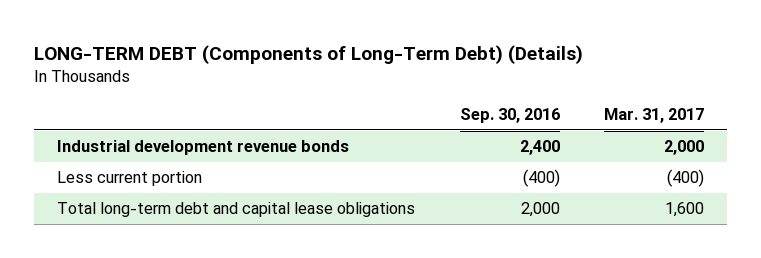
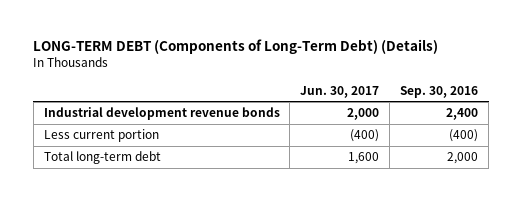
[604,108,705,124] Mar. 31, 2017 -> none
none -> [300,85,380,98] Jun. 30, 2017
[56,202,415,218] Total long-term debt and capital lease obligations -> [43,151,161,165] Total long-term debt

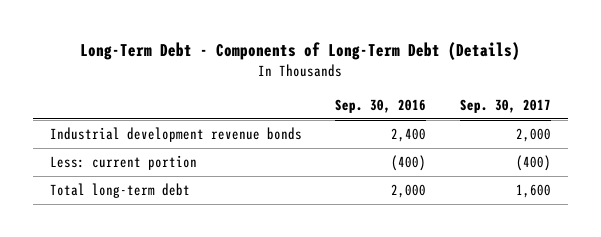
[33,39,439,55] LONG-TERM DEBT (Components of Long-Term Debt) (Details) -> [80,41,521,60] Long-Term Debt - Components of Long-Term Debt (Details)
[300,85,380,98] Jun. 30, 2017 -> none
none -> [459,98,551,113] Sep. 30, 2017
[43,129,159,143] Less current portion -> [49,155,197,171] Less: current portion

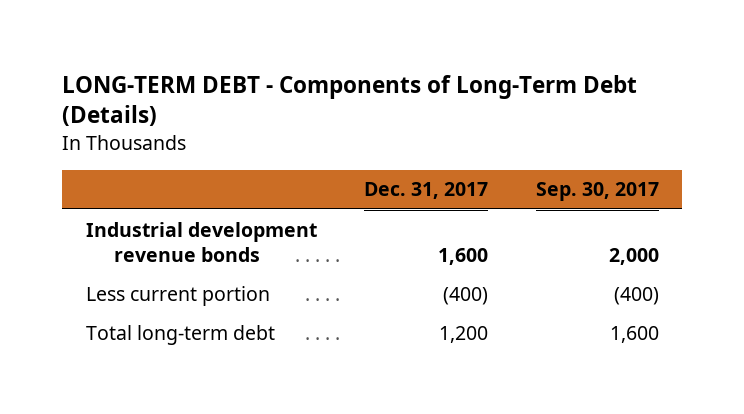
[80,41,521,60] Long-Term Debt - Components of Long-Term Debt (Details) -> [61,74,637,127] LONG-TERM DEBT - Components of Long-Term Debt (Details)
[335,98,427,113] Sep. 30, 2016 -> none
none -> [364,182,489,200] Dec. 31, 2017
[49,155,197,171] Less: current portion -> [85,285,270,306] Less current portion

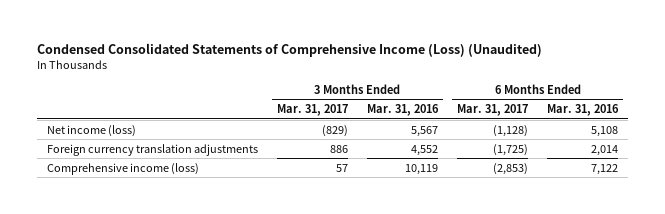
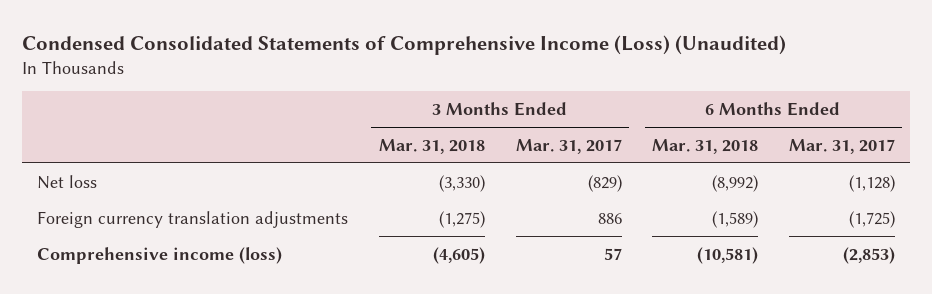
[367,104,440,117] Mar. 31, 2016 -> none
[547,104,620,117] Mar. 31, 2016 -> none
none -> [378,138,485,154] Mar. 31, 2018
none -> [652,138,759,154] Mar. 31, 2018
[46,124,136,137] Net income (loss) -> [37,174,98,189] Net loss

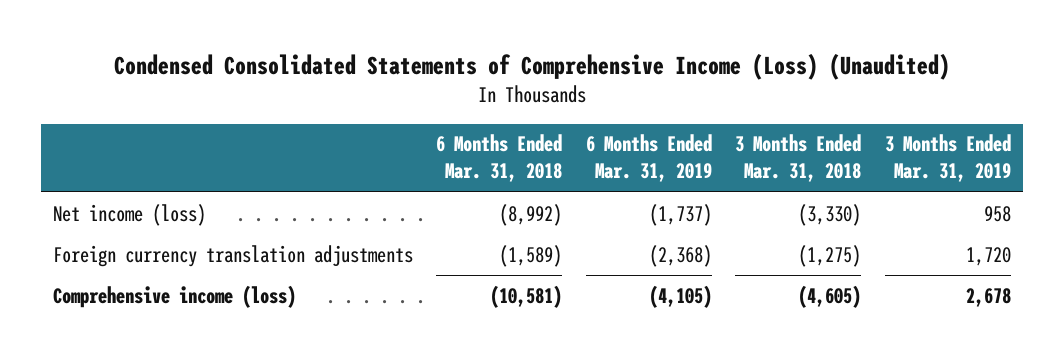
[515,138,622,154] Mar. 31, 2017 -> none
[788,138,895,154] Mar. 31, 2017 -> none
none -> [585,134,712,183] 6 Months Ended Mar. 31, 2019
none -> [884,134,1011,183] 3 Months Ended Mar. 31, 2019
[37,174,98,189] Net loss -> [52,203,206,226] Net income (loss)

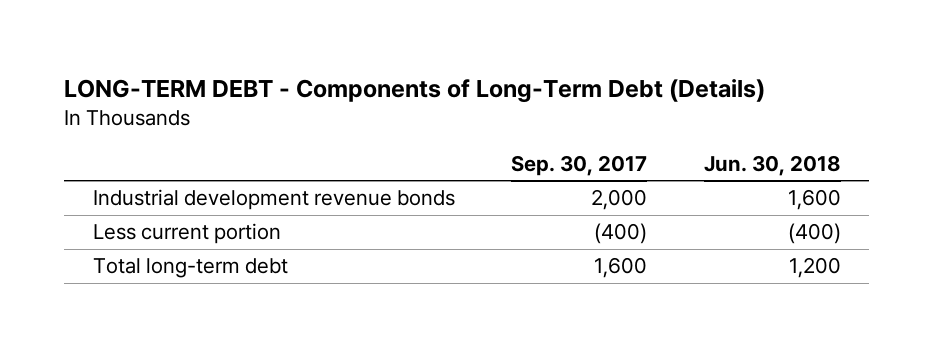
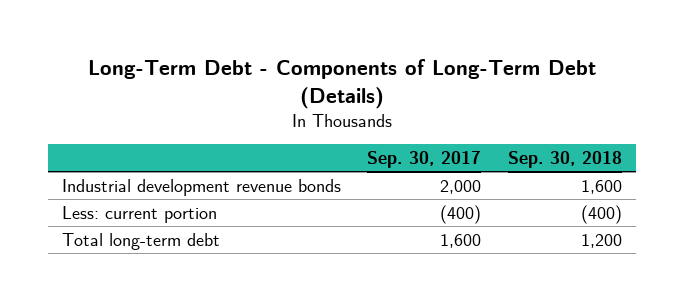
[64,78,766,103] LONG-TERM DEBT - Components of Long-Term Debt (Details) -> [87,59,596,109] Long-Term Debt - Components of Long-Term Debt (Details)
[703,154,841,176] Jun. 30, 2018 -> none
none -> [508,150,623,168] Sep. 30, 2018
[92,223,281,245] Less current portion -> [61,205,217,223] Less: current portion

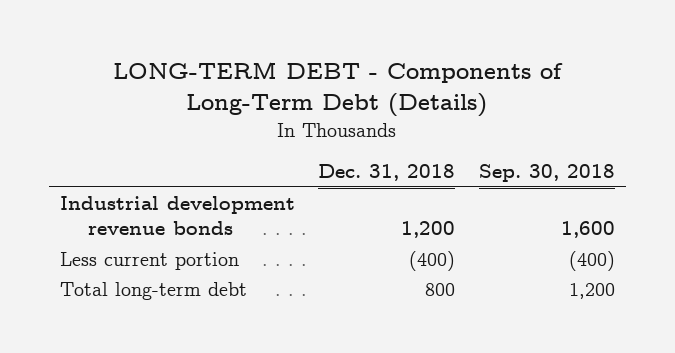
[87,59,596,109] Long-Term Debt - Components of Long-Term Debt (Details) -> [113,62,564,117] LONG-TERM DEBT - Components of Long-Term Debt (Details)
[367,150,482,168] Sep. 30, 2017 -> none
none -> [318,164,456,182] Dec. 31, 2018
[61,205,217,223] Less: current portion -> [60,252,240,271] Less current portion

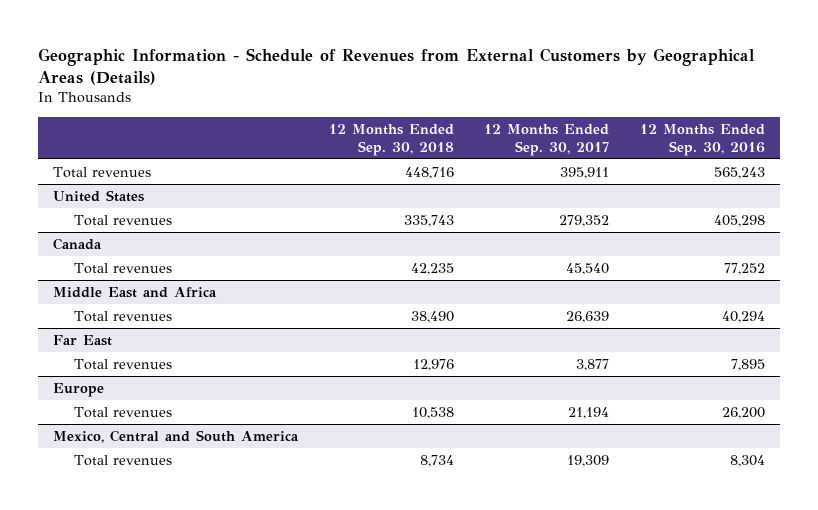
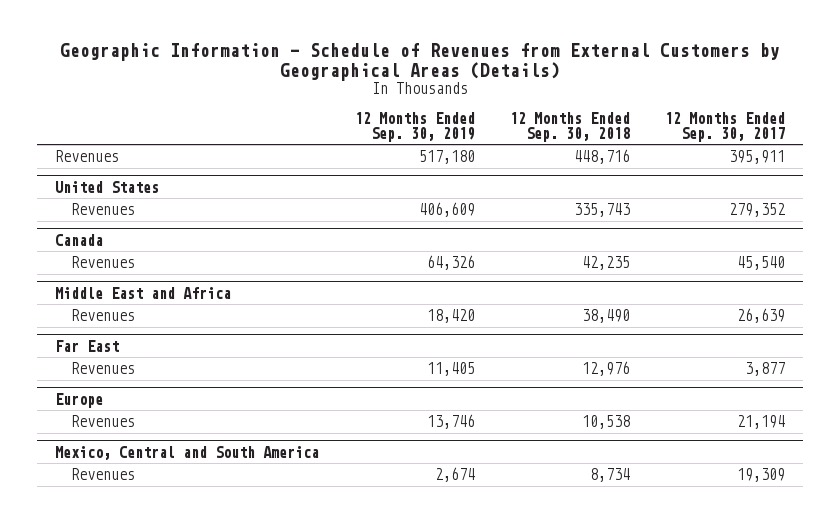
[639,123,765,156] 12 Months Ended Sep. 30, 2016 -> none
none -> [354,111,475,142] 12 Months Ended Sep. 30, 2019
[53,166,152,178] Total revenues -> [55,150,120,163] Revenues
[73,214,172,226] Total revenues -> [70,203,135,216] Revenues
[73,262,172,274] Total revenues -> [70,256,135,269] Revenues
[73,310,172,322] Total revenues -> [70,309,135,322] Revenues
[73,358,172,370] Total revenues -> [70,362,135,375] Revenues
[73,406,172,418] Total revenues -> [70,415,135,428] Revenues
[73,454,172,466] Total revenues -> [70,468,135,481] Revenues

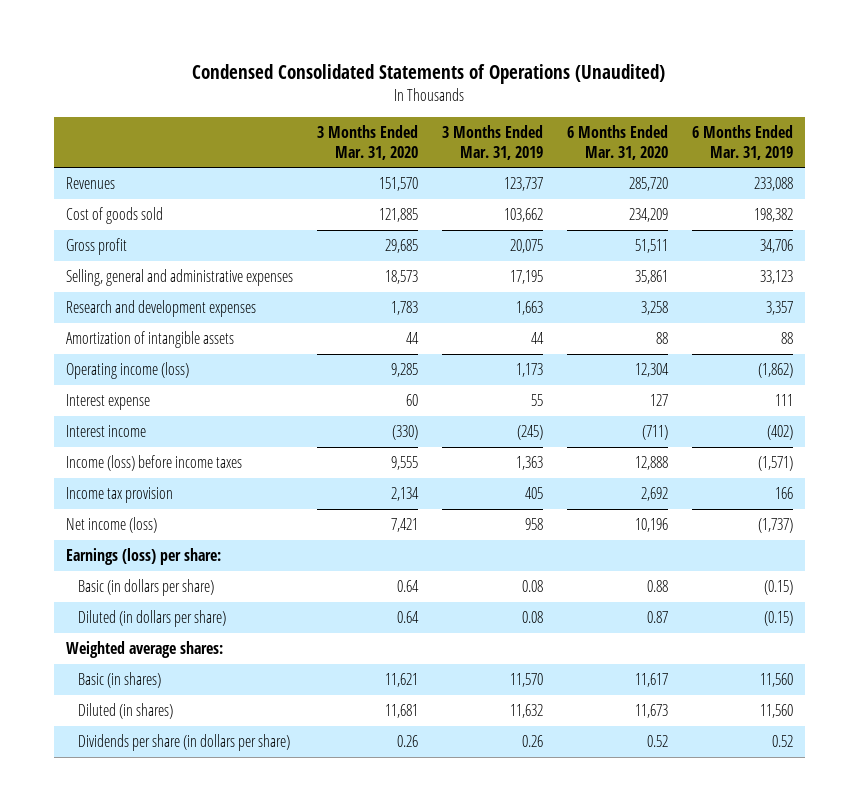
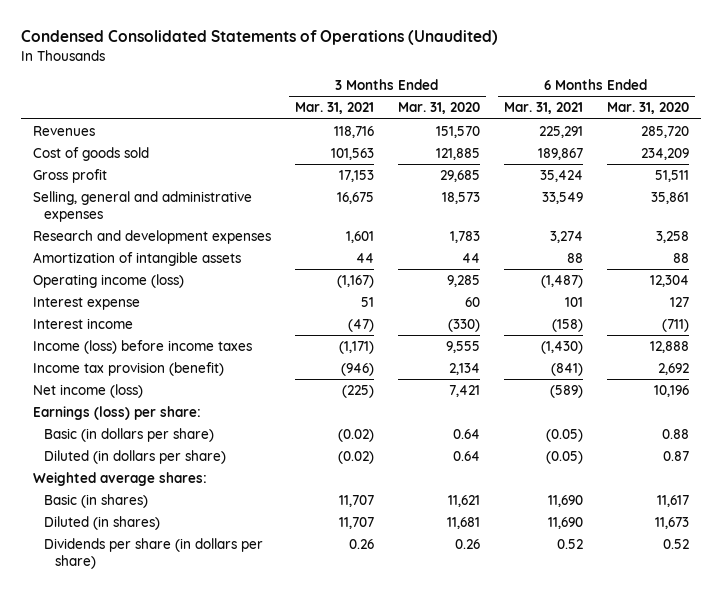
[441,124,543,160] 3 Months Ended Mar. 31, 2019 -> none
[691,124,793,160] 6 Months Ended Mar. 31, 2019 -> none
none -> [295,102,375,115] Mar. 31, 2021
none -> [503,102,583,115] Mar. 31, 2021
[66,487,174,504] Income tax provision -> [33,361,225,376] Income tax provision (benefit)

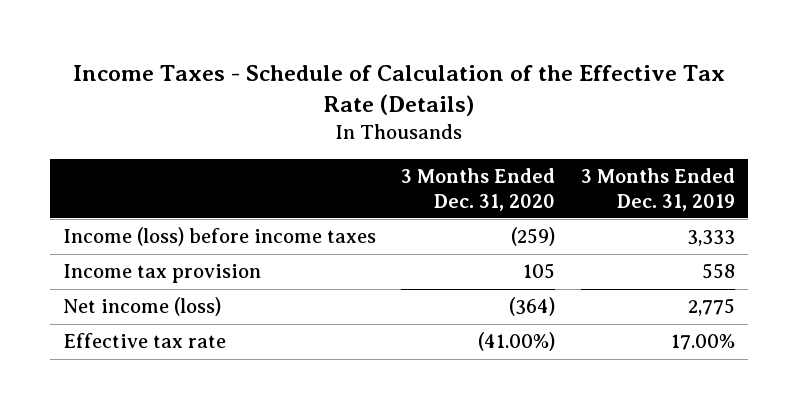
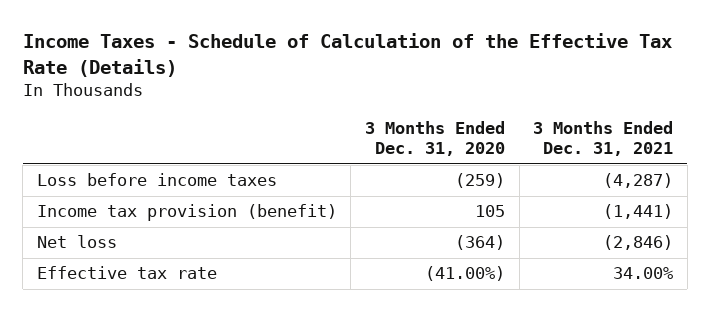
[581,168,736,211] 3 Months Ended Dec. 31, 2019 -> none
none -> [533,120,674,157] 3 Months Ended Dec. 31, 2021
[62,227,376,247] Income (loss) before income taxes -> [36,173,277,187] Loss before income taxes
[62,264,261,284] Income tax provision -> [36,204,337,222] Income tax provision (benefit)
[62,297,221,317] Net income (loss) -> [36,235,117,249] Net loss

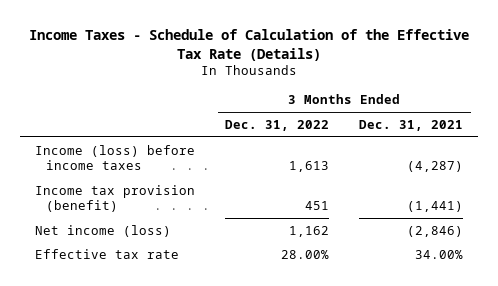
[364,120,505,157] 3 Months Ended Dec. 31, 2020 -> none
none -> [225,119,330,131] Dec. 31, 2022
[36,173,277,187] Loss before income taxes -> [35,144,196,170] Income (loss) before income taxes
[36,235,117,249] Net loss -> [35,224,172,237] Net income (loss)

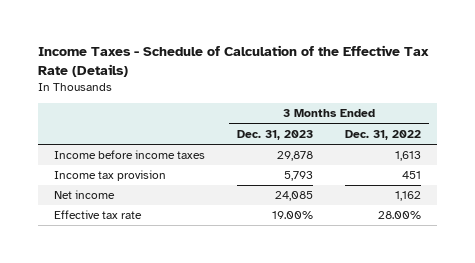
[359,119,464,131] Dec. 31, 2021 -> none
none -> [237,129,314,140] Dec. 31, 2023
[35,144,196,170] Income (loss) before income taxes -> [53,150,205,160] Income before income taxes
[35,184,196,212] Income tax provision (benefit) -> [53,170,166,182] Income tax provision
[35,224,172,237] Net income (loss) -> [53,190,115,200] Net income

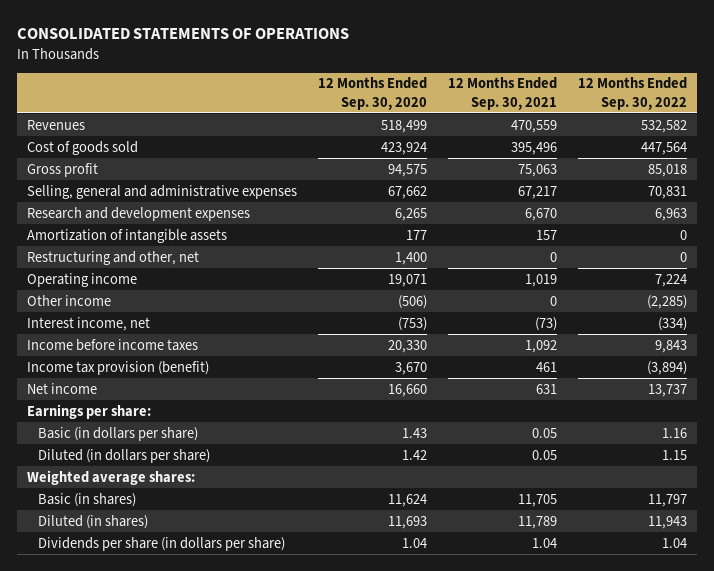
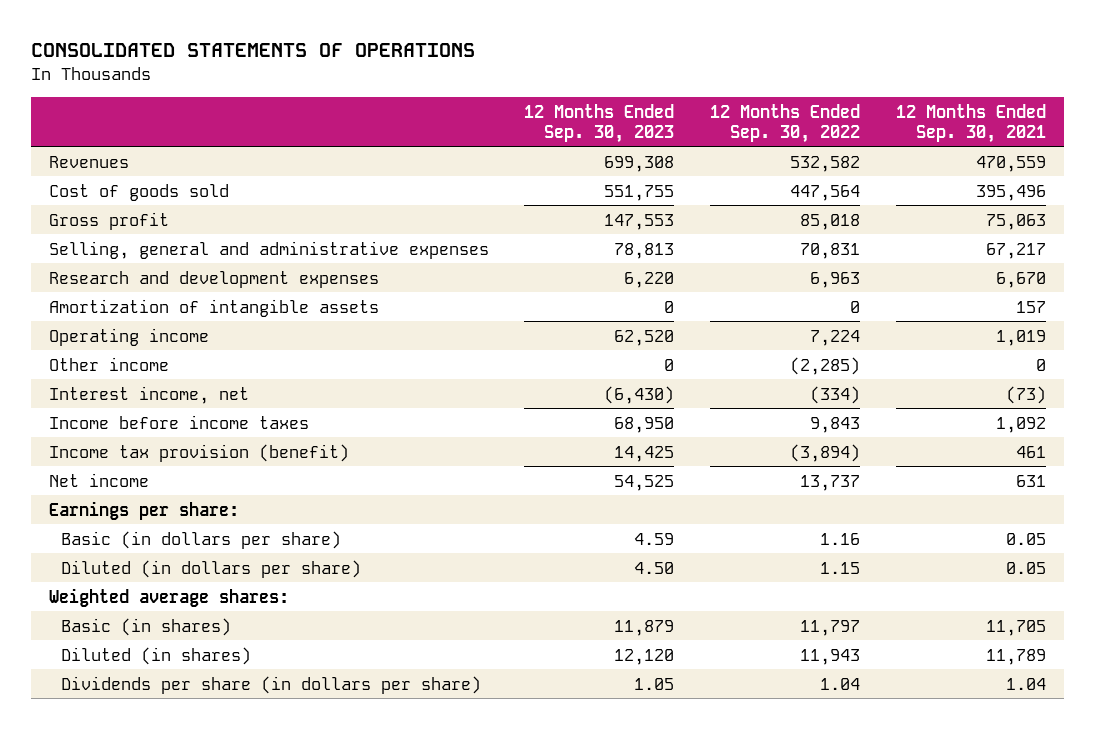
[318,77,428,110] 12 Months Ended Sep. 30, 2020 -> none
none -> [524,103,675,143] 12 Months Ended Sep. 30, 2023
[27,250,200,265] Restructuring and other, net -> none

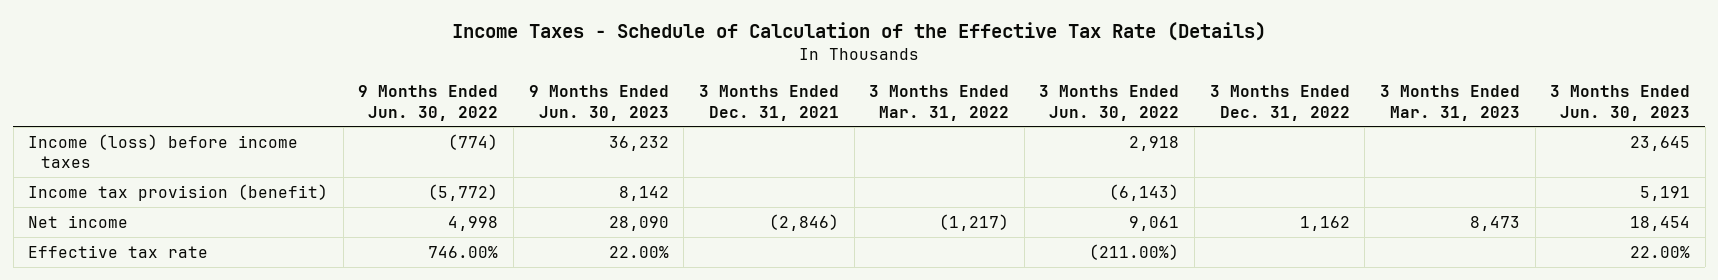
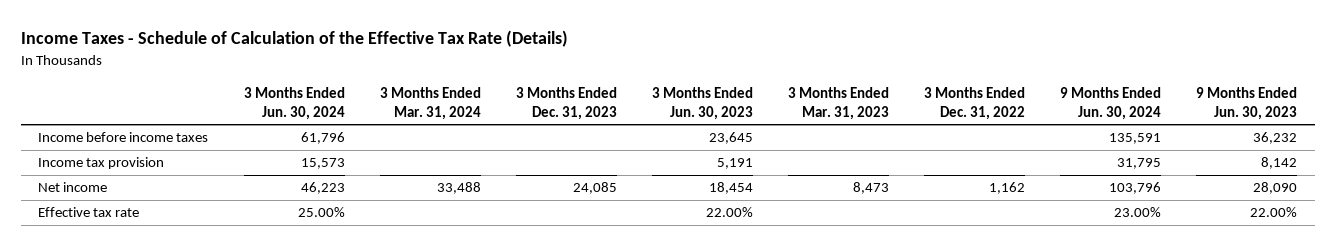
[358,84,499,121] 9 Months Ended Jun. 30, 2022 -> none
[698,84,839,121] 3 Months Ended Dec. 31, 2021 -> none
[869,84,1010,121] 3 Months Ended Mar. 31, 2022 -> none
[1039,84,1180,121] 3 Months Ended Jun. 30, 2022 -> none
none -> [243,86,345,120] 3 Months Ended Jun. 30, 2024
none -> [379,86,481,120] 3 Months Ended Mar. 31, 2024
none -> [515,86,617,120] 3 Months Ended Dec. 31, 2023
none -> [1060,86,1162,120] 9 Months Ended Jun. 30, 2024
[28,133,299,169] Income (loss) before income taxes -> [38,132,209,143] Income before income taxes
[28,183,329,201] Income tax provision (benefit) -> [38,157,165,170] Income tax provision

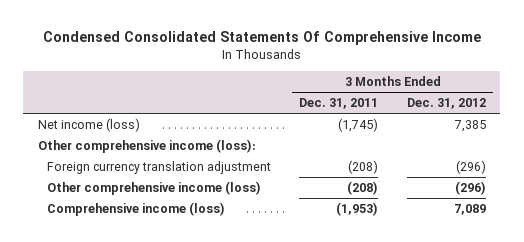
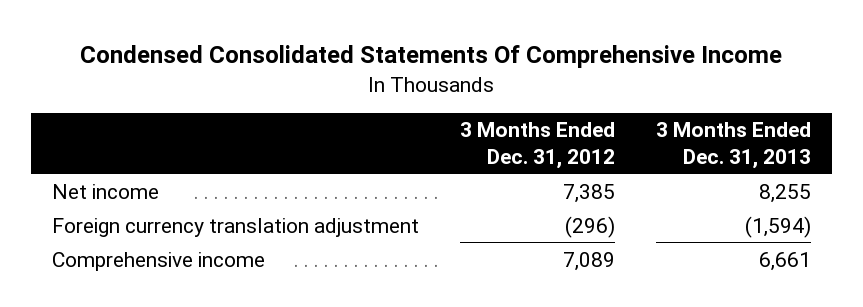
[299,98,379,110] Dec. 31, 2011 -> none
none -> [656,122,812,169] 3 Months Ended Dec. 31, 2013
[37,138,256,153] Other comprehensive income (loss): -> none
[37,117,140,132] Net income (loss) -> [51,183,159,199] Net income
[46,180,261,195] Other comprehensive income (loss) -> none
[46,201,225,216] Comprehensive income (loss) -> [51,251,265,271] Comprehensive income

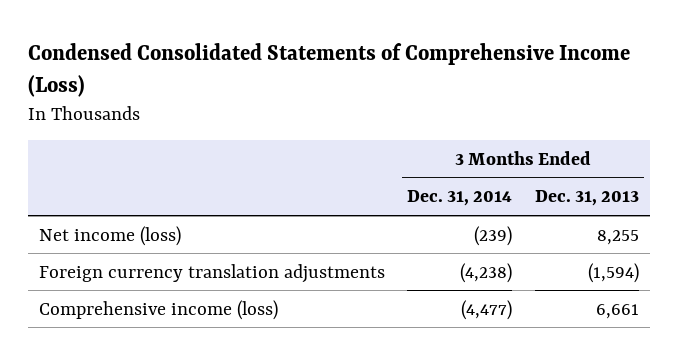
[80,45,783,69] Condensed Consolidated Statements Of Comprehensive Income -> [27,42,630,97] Condensed Consolidated Statements of Comprehensive Income (Loss)
[459,122,615,169] 3 Months Ended Dec. 31, 2012 -> none
none -> [407,190,513,207] Dec. 31, 2014
[51,183,159,199] Net income -> [38,225,181,246] Net income (loss)
[51,217,419,237] Foreign currency translation adjustment -> [38,263,385,283] Foreign currency translation adjustments
[51,251,265,271] Comprehensive income -> [38,299,278,320] Comprehensive income (loss)

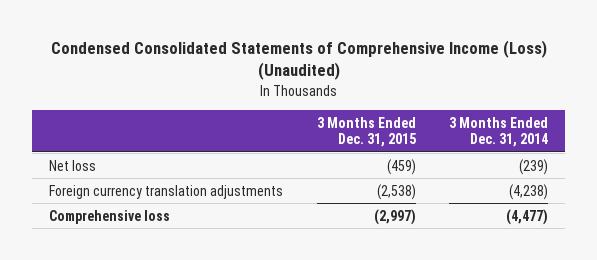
[27,42,630,97] Condensed Consolidated Statements of Comprehensive Income (Loss) -> [50,40,547,81] Condensed Consolidated Statements of Comprehensive Income (Loss) (Unaudited)
[534,190,639,207] Dec. 31, 2013 -> none
none -> [316,116,416,148] 3 Months Ended Dec. 31, 2015
[38,225,181,246] Net income (loss) -> [49,159,97,171] Net loss
[38,299,278,320] Comprehensive income (loss) -> [49,209,171,224] Comprehensive loss

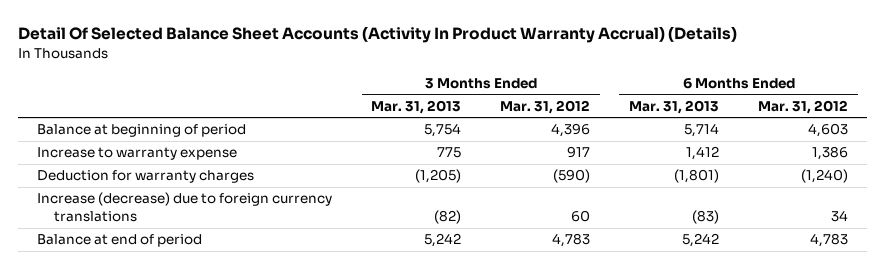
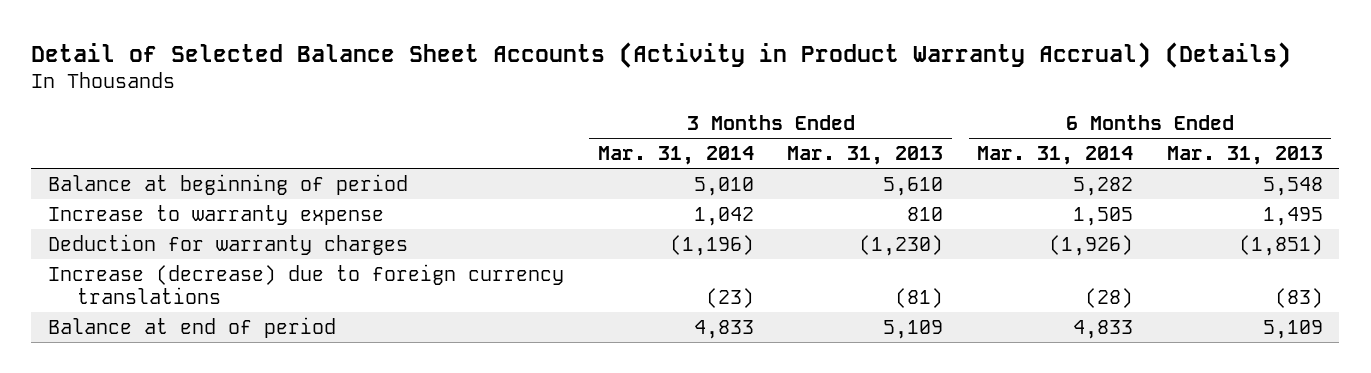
[17,26,737,44] Detail Of Selected Balance Sheet Accounts (Activity In Product Warranty Accrual) (Details) -> [31,41,1292,68] Detail of Selected Balance Sheet Accounts (Activity in Product Warranty Accrual) (Details)
[500,99,591,114] Mar. 31, 2012 -> none
[758,99,849,114] Mar. 31, 2012 -> none
none -> [597,146,754,166] Mar. 31, 2014
none -> [977,146,1134,166] Mar. 31, 2014
[424,123,462,138] 5,754 -> [883,176,944,196] 5,610
[684,123,720,138] 5,714 -> [1262,176,1323,196] 5,548
[437,147,462,159] 775 -> [907,206,944,221] 810
[686,146,720,161] 1,412 -> [1262,206,1323,226] 1,495
[415,169,462,184] (1,205) -> [859,234,944,256] (1,230)
[674,169,720,184] (1,801) -> [1238,234,1323,256] (1,851)
[434,210,462,225] (82) -> [895,288,944,309] (81)
[424,233,462,248] 5,242 -> [883,319,944,339] 5,109
[682,233,720,248] 5,242 -> [1262,319,1323,339] 5,109

